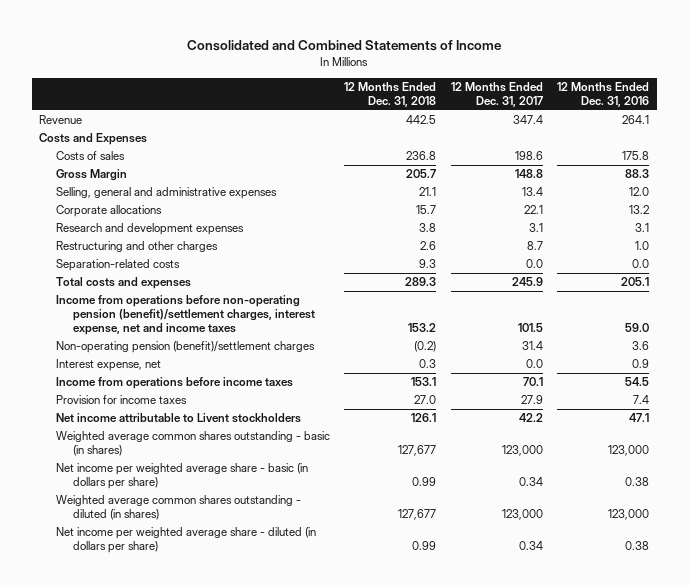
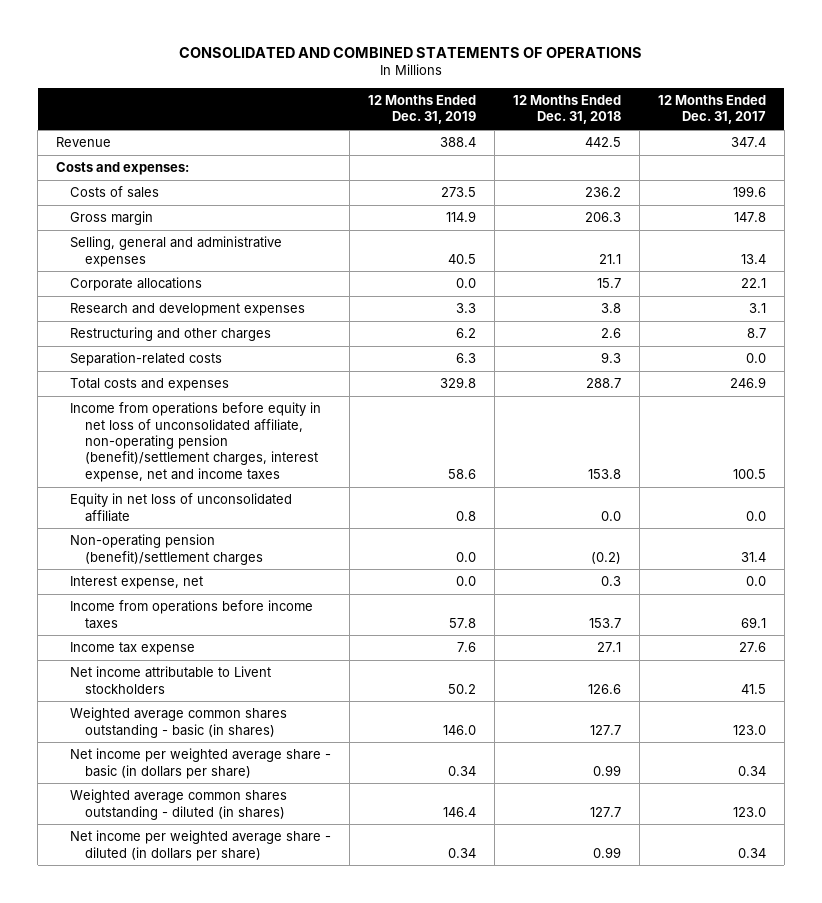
[187,40,503,52] Consolidated and Combined Statements of Income -> [179,46,643,58] CONSOLIDATED AND COMBINED STATEMENTS OF OPERATIONS
[557,82,650,108] 12 Months Ended Dec. 31, 2016 -> none
none -> [368,95,477,125] 12 Months Ended Dec. 31, 2019
[39,133,148,146] Costs and Expenses -> [56,162,190,176] Costs and expenses:
[406,151,437,161] 236.8 -> [584,187,621,198] 236.2
[514,151,543,161] 198.6 -> [732,186,766,198] 199.6
[55,169,127,182] Gross Margin -> [70,211,154,226] Gross margin
[406,169,437,179] 205.7 -> [584,212,621,223] 206.3
[514,169,543,179] 148.8 -> [733,212,766,223] 147.8
[405,277,437,287] 289.3 -> [585,378,621,389] 288.7
[511,277,543,287] 245.9 -> [729,377,766,389] 246.9
[55,295,315,336] Income from operations before non-operating pension (benefit)/settlement charges, interest expense, net and income taxes -> [70,402,322,482] Income from operations before equity in net loss of unconsolidated affiliate, non-operating pension (benefit)/settlement charges, interest expense, net and income taxes
[408,323,437,333] 153.2 -> [587,468,621,479] 153.8
[517,323,543,333] 101.5 -> [732,468,766,479] 100.5
none -> [70,493,293,522] Equity in net loss of unconsolidated affiliate
[411,377,437,387] 153.1 -> [588,617,621,628] 153.7
[522,377,543,387] 70.1 -> [740,616,766,628] 69.1
[55,395,187,405] Provision for income taxes -> [70,642,196,656] Income tax expense
[414,395,437,405] 27.0 -> [596,642,621,653] 27.1
[520,395,543,405] 27.9 -> [738,642,766,653] 27.6
[411,413,437,423] 126.1 -> [587,683,621,694] 126.6
[518,413,543,423] 42.2 -> [740,683,766,694] 41.5
[398,445,437,457] 127,677 -> [589,724,621,735] 127.7
[501,445,543,457] 123,000 -> [732,724,766,735] 123.0
[398,509,437,521] 127,677 -> [589,806,621,817] 127.7
[501,509,543,521] 123,000 -> [732,806,766,817] 123.0

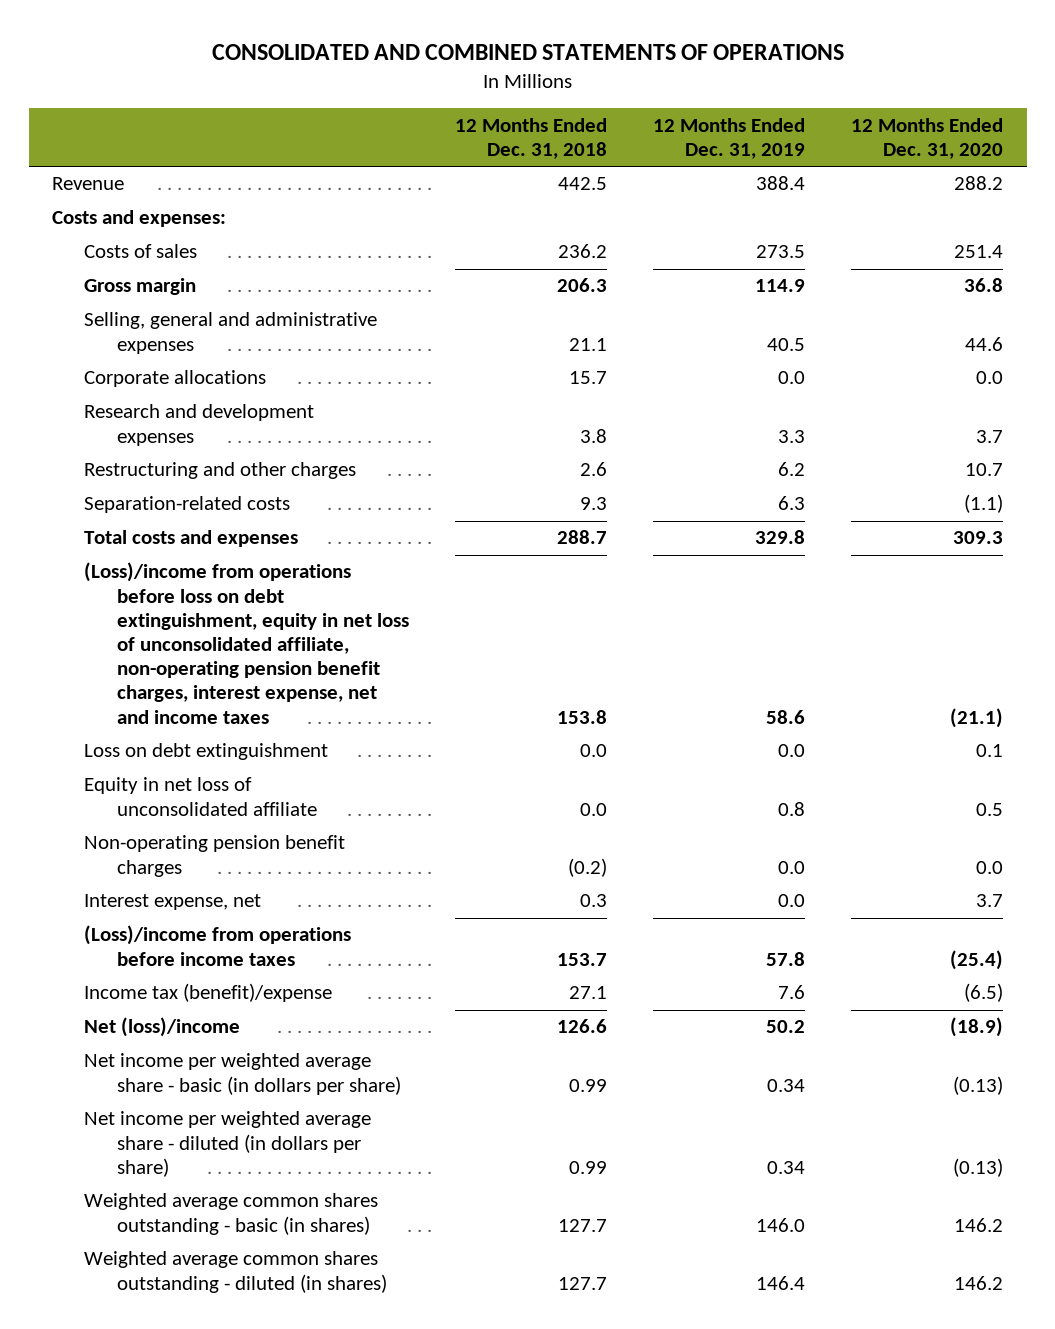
[657,95,766,125] 12 Months Ended Dec. 31, 2017 -> none
none -> [851,117,1004,159] 12 Months Ended Dec. 31, 2020
[70,402,322,482] Income from operations before equity in net loss of unconsolidated affiliate, non-operating pension (benefit)/settlement charges, interest expense, net and income taxes -> [84,562,409,724] (Loss)/income from operations before loss on debt extinguishment, equity in net loss of unconsolidated affiliate, non-operating pension benefit charges, interest expense, net and income taxes
none -> [84,743,329,761] Loss on debt extinguishment
[70,534,263,565] Non-operating pension (benefit)/settlement charges -> [84,835,346,877] Non-operating pension benefit charges
[70,600,314,629] Income from operations before income taxes -> [84,925,352,966] (Loss)/income from operations before income taxes
[70,642,196,656] Income tax expense -> [84,983,333,1003] Income tax (benefit)/expense
[70,666,272,694] Net income attributable to Livent stockholders -> [84,1017,241,1038] Net (loss)/income
[70,707,288,738] Weighted average common shares outstanding - basic (in shares) -> [84,1193,379,1235] Weighted average common shares outstanding - basic (in shares)
[70,789,288,820] Weighted average common shares outstanding - diluted (in shares) -> [84,1251,387,1293] Weighted average common shares outstanding - diluted (in shares)

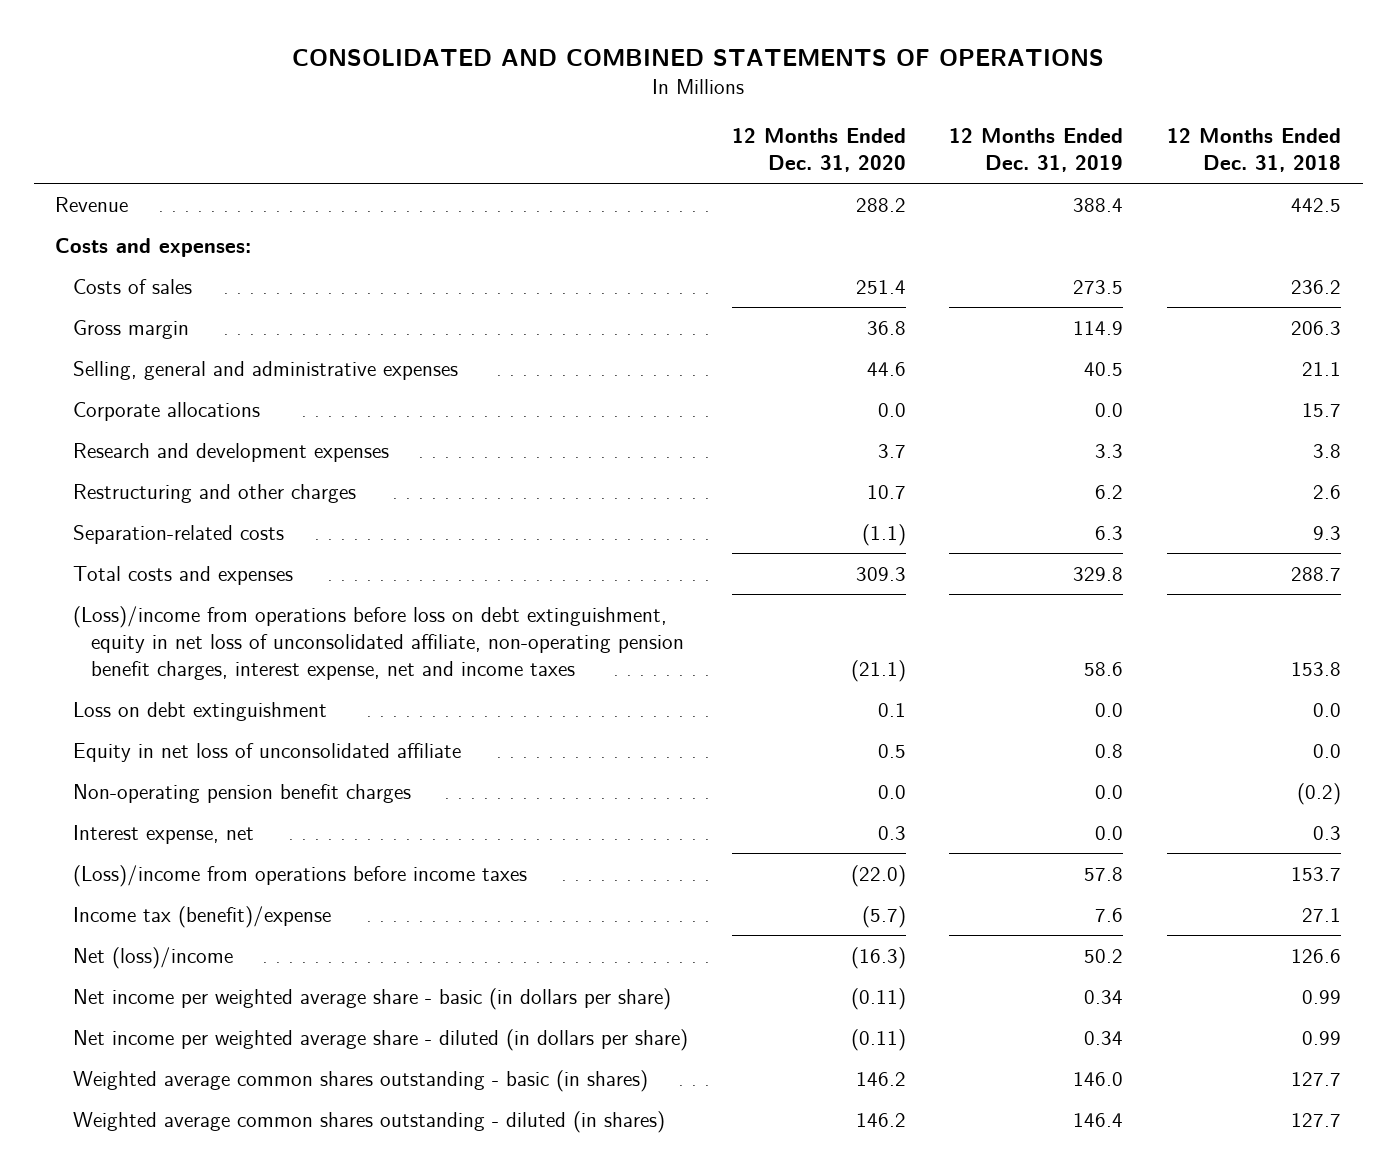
[976,894,1004,908] 3.7 -> [877,825,906,840] 0.3
[950,949,1004,970] (25.4) -> [850,864,906,887] (22.0)
[964,983,1004,1003] (6.5) -> [861,905,906,928] (5.7)
[950,1017,1004,1038] (18.9) -> [850,946,906,969] (16.3)
[953,1075,1004,1095] (0.13) -> [850,987,906,1010] (0.11)
[953,1157,1004,1177] (0.13) -> [850,1028,906,1051] (0.11)

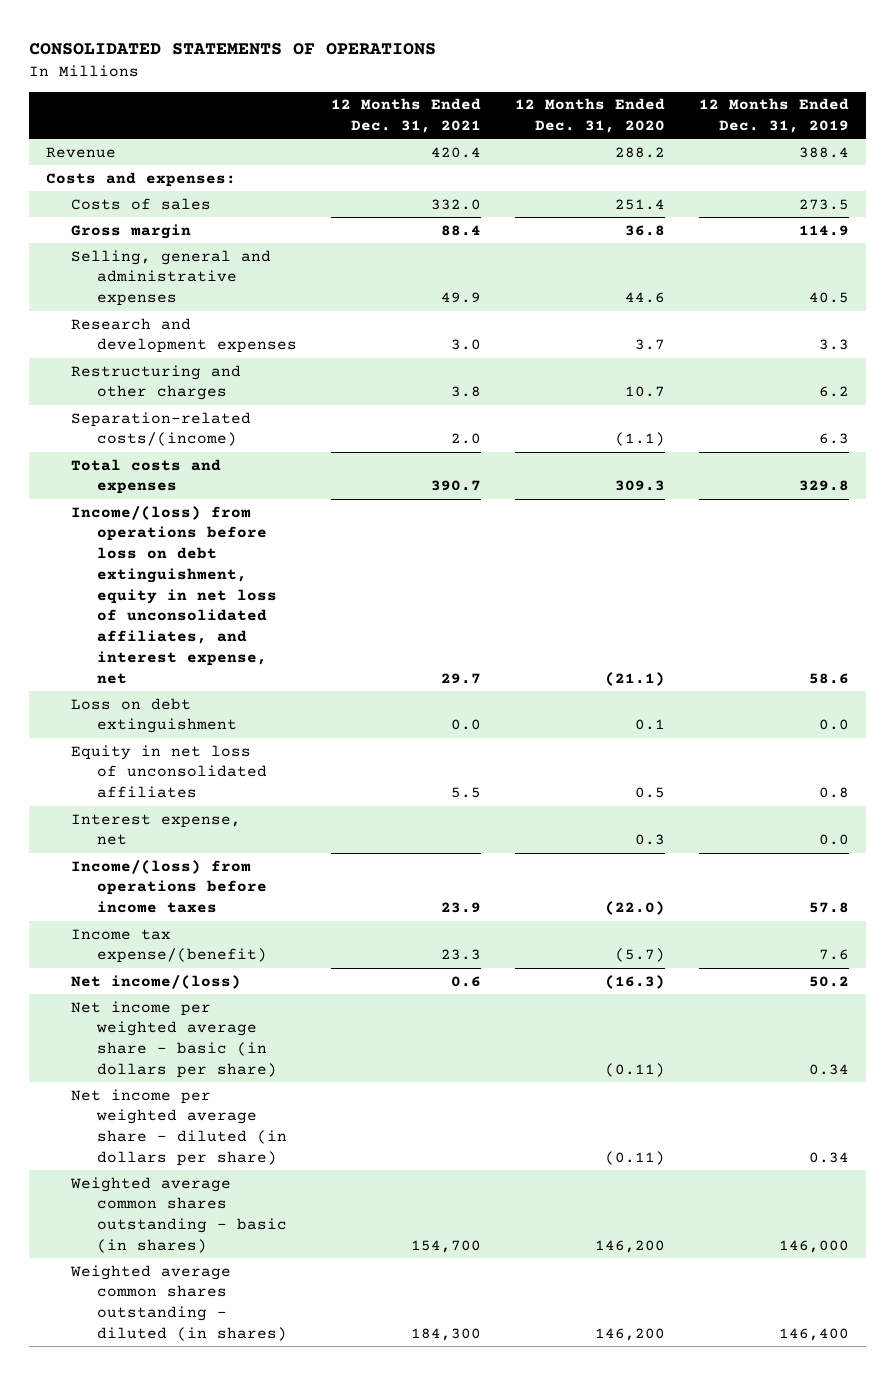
[292,49,1105,67] CONSOLIDATED AND COMBINED STATEMENTS OF OPERATIONS -> [29,42,437,55] CONSOLIDATED STATEMENTS OF OPERATIONS
[1166,128,1341,173] 12 Months Ended Dec. 31, 2018 -> none
none -> [330,98,481,134] 12 Months Ended Dec. 31, 2021
[73,401,261,421] Corporate allocations -> none
[73,524,285,544] Separation-related costs -> [71,411,252,447] Separation-related costs/(income)
[73,605,685,681] (Loss)/income from operations before loss on debt extinguishment, equity in net loss of unconsolidated affiliate, non-operating pension benefit charges, interest expense, net and income taxes -> [71,505,277,684] Income/(loss) from operations before loss on debt extinguishment, equity in net loss of unconsolidated affiliates, and interest expense, net
[73,783,412,803] Non-operating pension benefit charges -> none
[73,742,462,762] Equity in net loss of unconsolidated affiliate -> [71,744,267,799] Equity in net loss of unconsolidated affiliates
[73,864,528,887] (Loss)/income from operations before income taxes -> [71,859,267,914] Income/(loss) from operations before income taxes
[73,905,332,928] Income tax (benefit)/expense -> [71,928,267,964] Income tax expense/(benefit)
[73,946,234,969] Net (loss)/income -> [71,974,242,989] Net income/(loss)
[855,1071,906,1086] 146.2 -> [594,1239,665,1253] 146,200
[1073,1071,1124,1086] 146.0 -> [778,1239,849,1253] 146,000
[855,1112,906,1127] 146.2 -> [594,1327,665,1341] 146,200
[1073,1112,1124,1127] 146.4 -> [778,1327,849,1341] 146,400

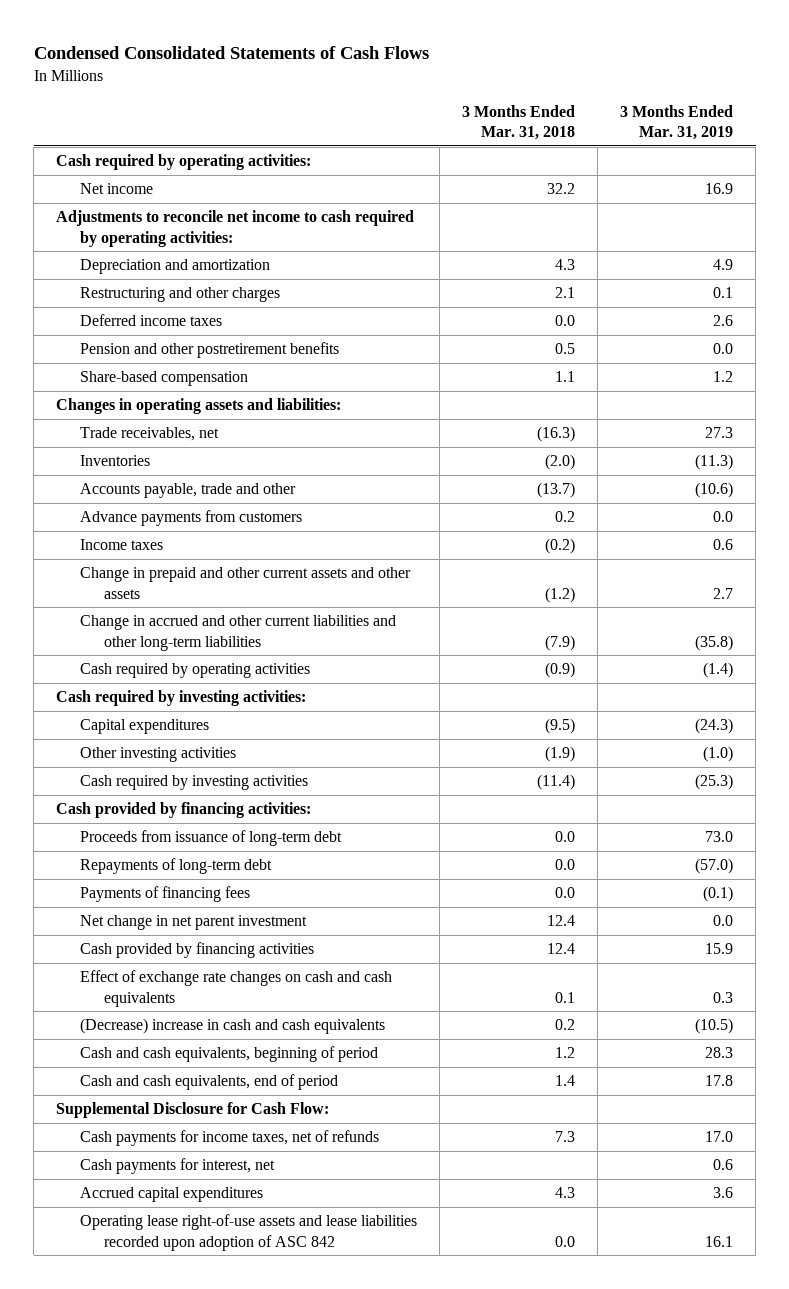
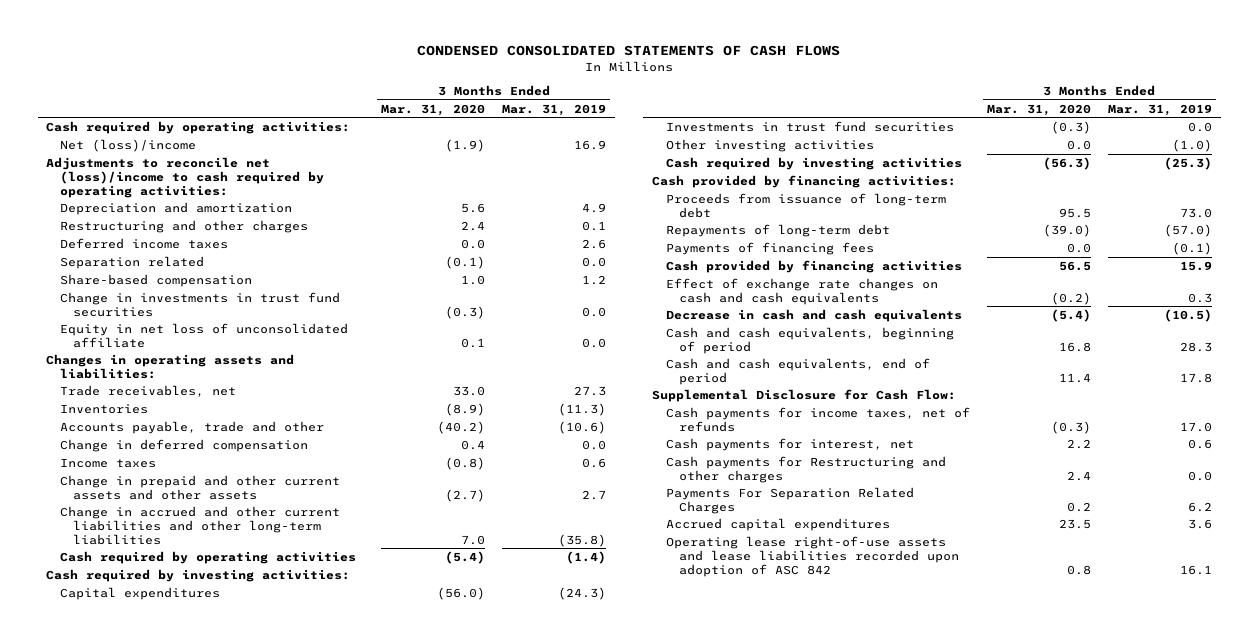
[33,45,429,59] Condensed Consolidated Statements of Cash Flows -> [417,45,841,57] CONDENSED CONSOLIDATED STATEMENTS OF CASH FLOWS
[462,104,576,140] 3 Months Ended Mar. 31, 2018 -> none
none -> [380,103,485,116] Mar. 31, 2020
[80,183,154,195] Net income -> [59,138,196,152] Net (loss)/income
[56,210,415,247] Adjustments to reconcile net income to cash required by operating activities: -> [46,156,324,198] Adjustments to reconcile net (loss)/income to cash required by operating activities:
[80,342,340,359] Pension and other postretirement benefits -> none
none -> [59,255,204,269] Separation related
none -> [59,291,340,317] Change in investments in trust fund securities
none -> [59,322,348,348] Equity in net loss of unconsolidated affiliate
[80,510,303,527] Advance payments from customers -> none
none -> [59,438,308,452] Change in deferred compensation
none -> [665,120,954,132] Investments in trust fund securities
[80,915,308,931] Net change in net parent investment -> none
[80,1018,386,1035] (Decrease) increase in cash and cash equivalents -> [665,308,962,322] Decrease in cash and cash equivalents
none -> [665,455,946,483] Cash payments for Restructuring and other charges
none -> [665,486,914,514] Payments For Separation Related Charges

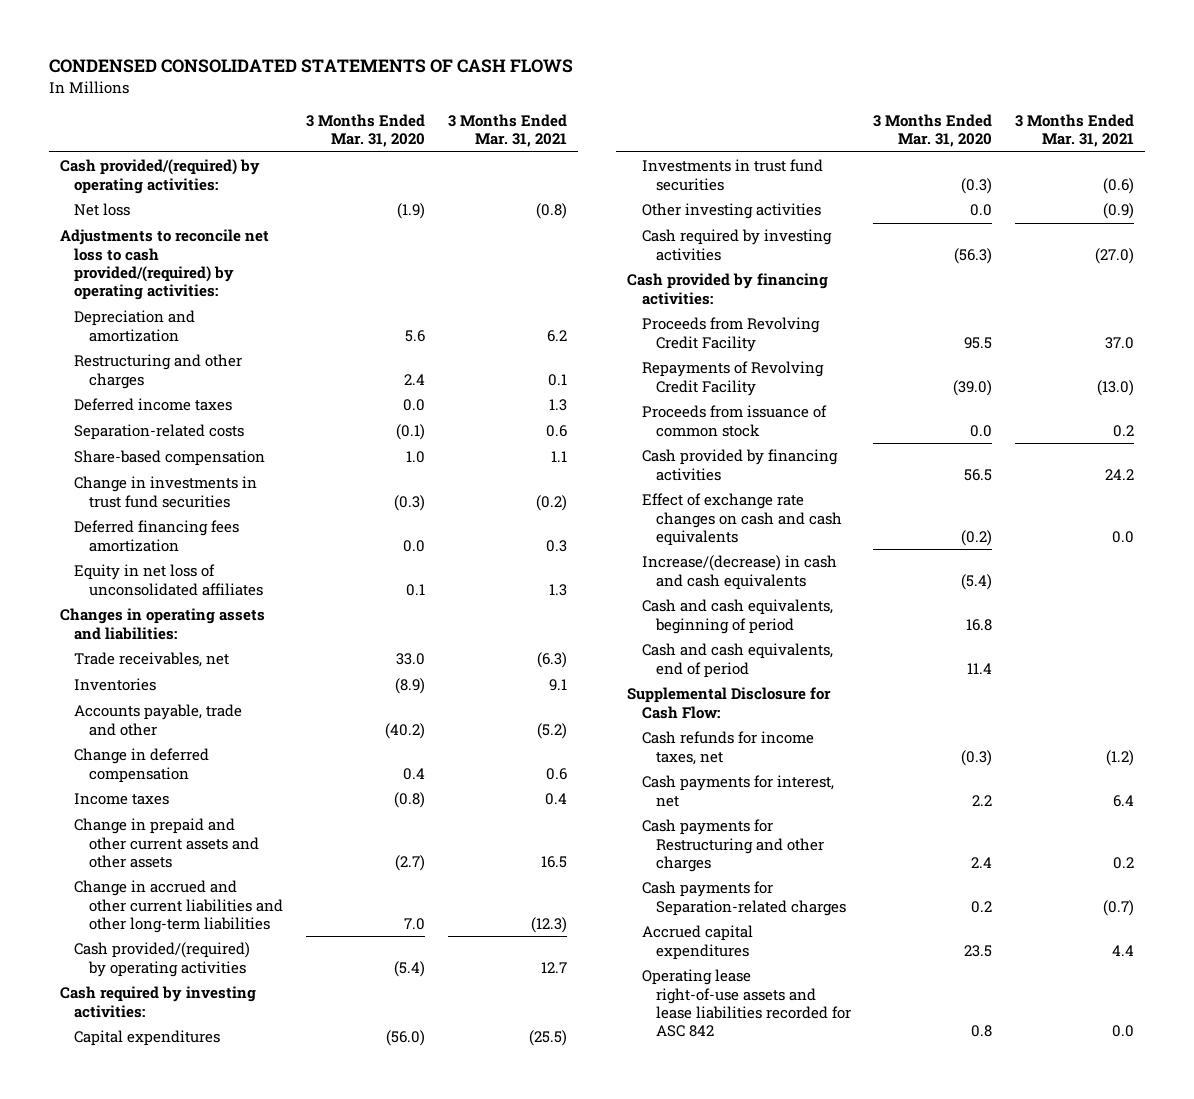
[502,103,607,116] Mar. 31, 2019 -> none
none -> [447,113,567,148] 3 Months Ended Mar. 31, 2021
[46,120,351,134] Cash required by operating activities: -> [60,159,261,194] Cash provided/(required) by operating activities:
[59,138,196,152] Net (loss)/income -> [74,203,131,217] Net loss
[46,156,324,198] Adjustments to reconcile net (loss)/income to cash required by operating activities: -> [60,229,270,301] Adjustments to reconcile net loss to cash provided/(required) by operating activities:
[59,255,204,269] Separation related -> [74,424,245,441] Separation-related costs
none -> [74,520,240,552] Deferred financing fees amortization
[59,322,348,348] Equity in net loss of unconsolidated affiliate -> [74,564,263,596] Equity in net loss of unconsolidated affiliates
[59,550,356,564] Cash required by operating activities -> [74,942,251,977] Cash provided/(required) by operating activities
[665,223,890,237] Repayments of long-term debt -> none
[665,241,874,255] Payments of financing fees -> none
[665,192,946,218] Proceeds from issuance of long-term debt -> [641,317,820,352] Proceeds from Revolving Credit Facility
none -> [641,361,824,396] Repayments of Revolving Credit Facility
none -> [641,405,827,437] Proceeds from issuance of common stock
[665,308,962,322] Decrease in cash and cash equivalents -> [641,555,837,590] Increase/(decrease) in cash and cash equivalents
[665,406,970,432] Cash payments for income taxes, net of refunds -> [641,731,814,765] Cash refunds for income taxes, net
[665,486,914,514] Payments For Separation Related Charges -> [641,881,846,916] Cash payments for Separation-related charges
[665,535,960,577] Operating lease right-of-use assets and lease liabilities recorded upon adoption of ASC 842 -> [641,969,851,1038] Operating lease right-of-use assets and lease liabilities recorded for ASC 842

